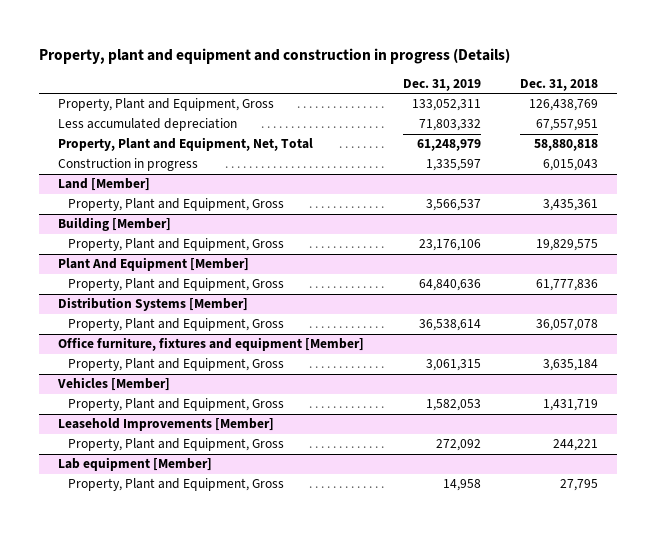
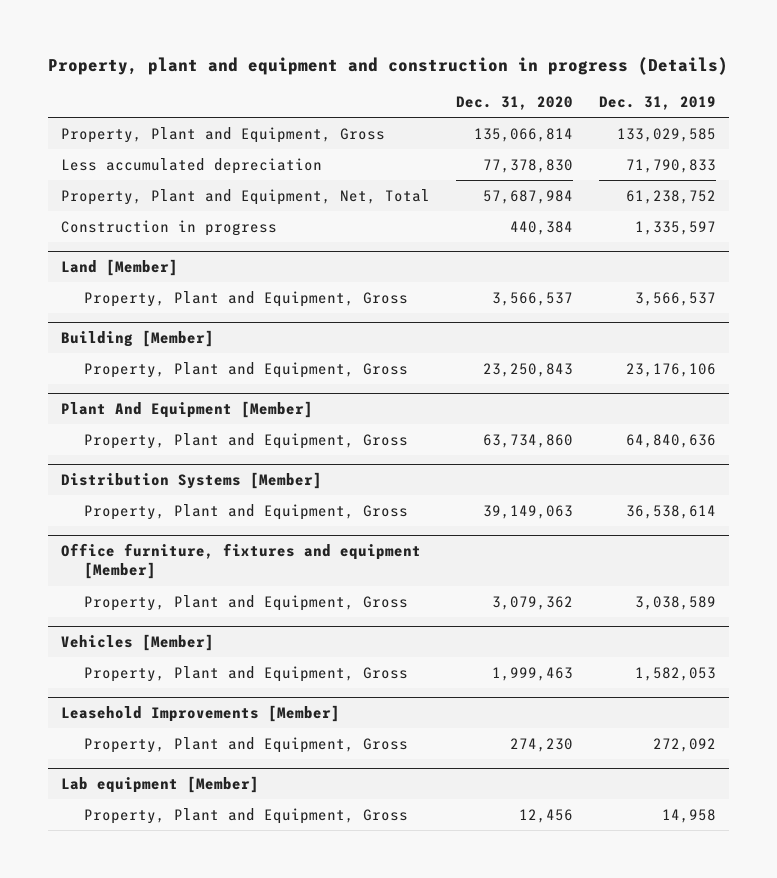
[519,78,598,91] Dec. 31, 2018 -> none
none -> [456,95,574,110] Dec. 31, 2020
[412,99,482,112] 133,052,311 -> [616,127,716,142] 133,029,585
[419,119,482,132] 71,803,332 -> [625,158,716,173] 71,790,833
[417,139,482,152] 61,248,979 -> [625,189,716,204] 61,238,752
[426,359,482,372] 3,061,315 -> [634,595,716,610] 3,038,589

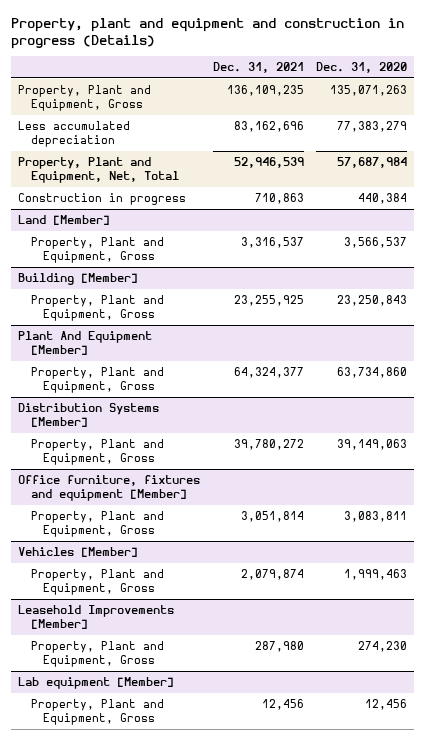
[598,95,716,110] Dec. 31, 2019 -> none
none -> [212,61,304,73] Dec. 31, 2021
[474,127,574,142] 135,066,814 -> [330,85,408,97] 135,071,263
[483,158,574,173] 77,378,830 -> [337,121,408,133] 77,383,279
[492,595,574,610] 3,079,362 -> [344,511,408,523] 3,083,811

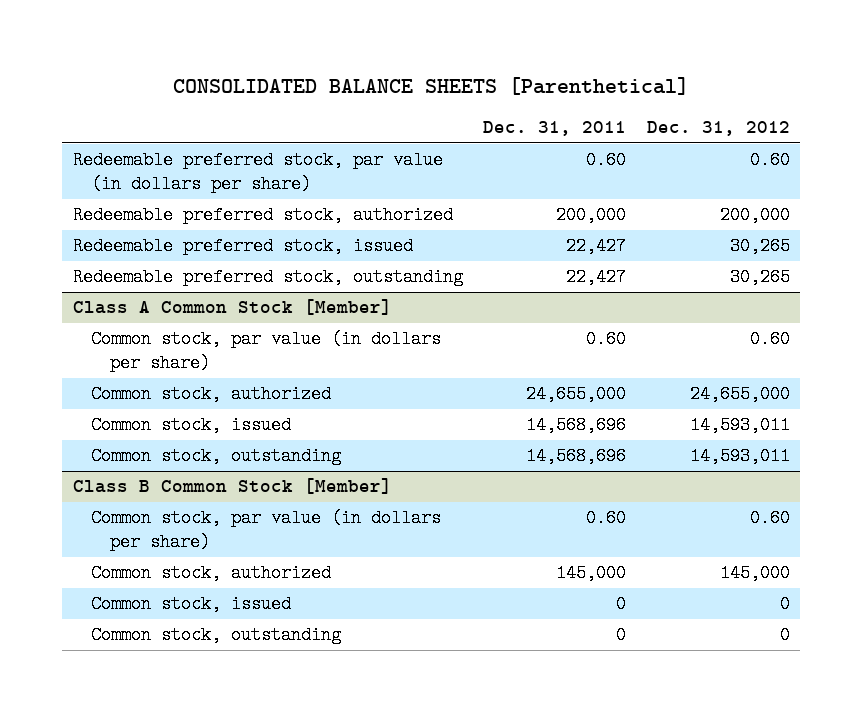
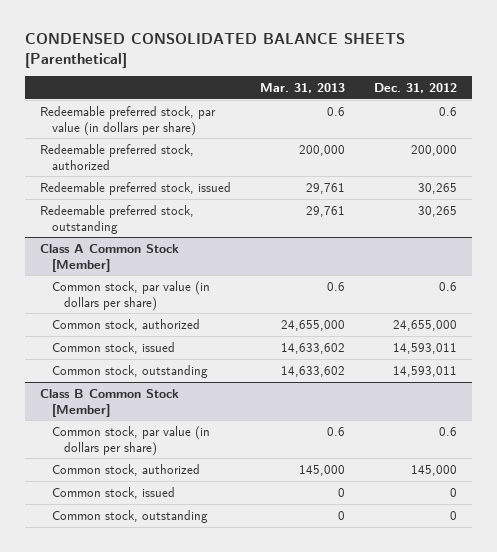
[173,76,690,95] CONSOLIDATED BALANCE SHEETS [Parenthetical] -> [24,33,405,68] CONDENSED CONSOLIDATED BALANCE SHEETS [Parenthetical]
[483,121,627,137] Dec. 31, 2011 -> none
none -> [259,82,345,93] Mar. 31, 2013
[749,151,790,170] 0.60 -> [439,106,458,116] 0.6
[749,330,790,349] 0.60 -> [439,281,458,291] 0.6
[749,509,790,528] 0.60 -> [439,426,458,436] 0.6

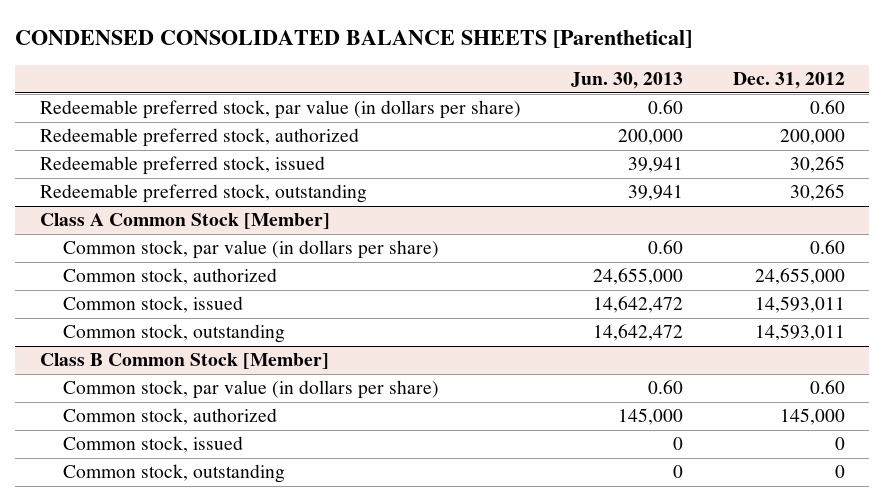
[259,82,345,93] Mar. 31, 2013 -> none
none -> [570,72,683,90] Jun. 30, 2013
[439,106,458,116] 0.6 -> [809,100,845,115] 0.60
[439,281,458,291] 0.6 -> [809,240,845,255] 0.60
[439,426,458,436] 0.6 -> [809,380,845,395] 0.60

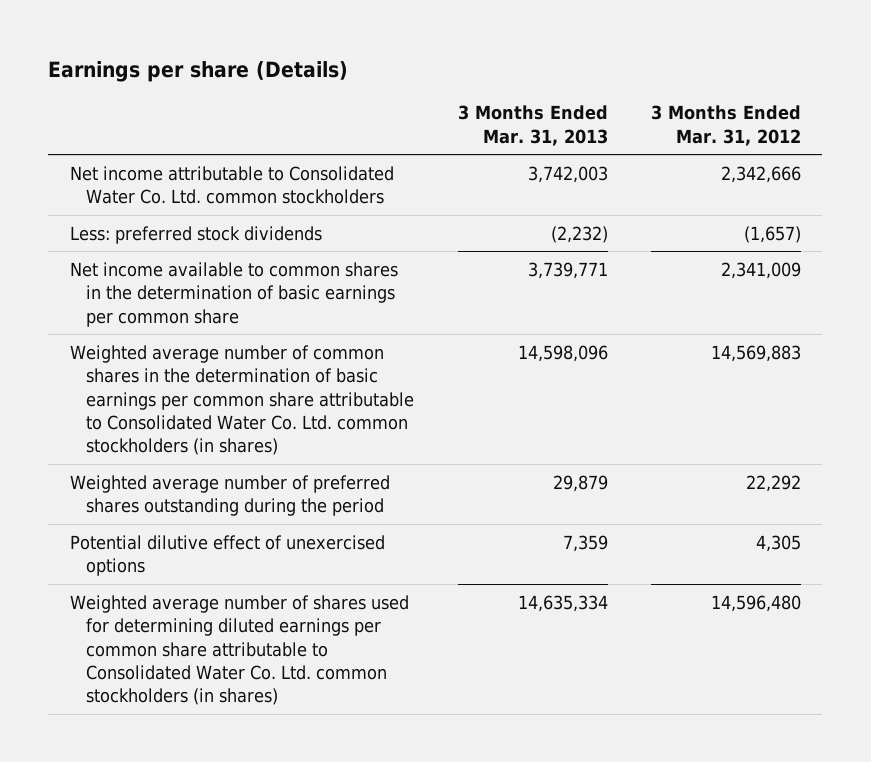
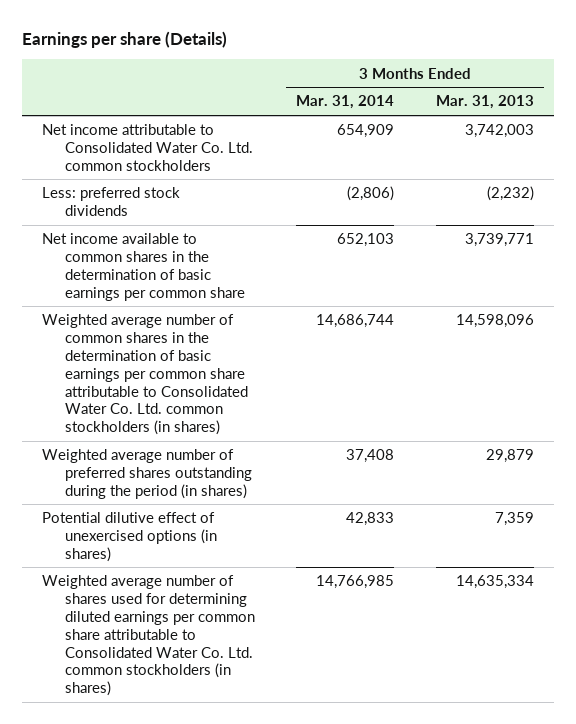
[650,105,801,146] 3 Months Ended Mar. 31, 2012 -> none
none -> [296,95,395,110] Mar. 31, 2014
[69,474,390,517] Weighted average number of preferred shares outstanding during the period -> [42,449,253,499] Weighted average number of preferred shares outstanding during the period (in shares)
[69,534,385,577] Potential dilutive effect of unexercised options -> [42,512,218,562] Potential dilutive effect of unexercised options (in shares)

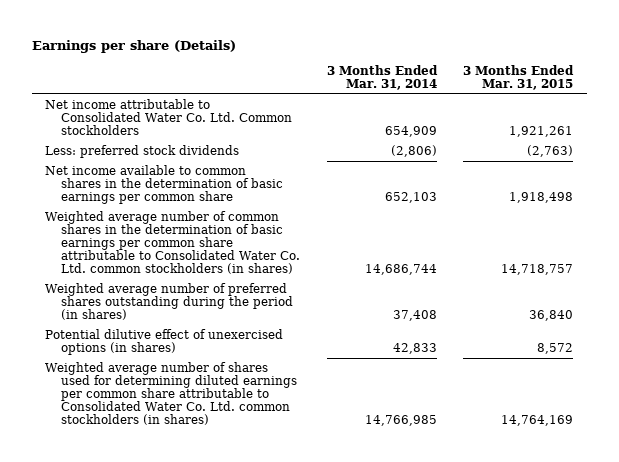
[435,95,534,110] Mar. 31, 2013 -> none
none -> [463,64,575,90] 3 Months Ended Mar. 31, 2015
[42,124,254,171] Net income attributable to Consolidated Water Co. Ltd. common stockholders -> [45,98,292,136] Net income attributable to Consolidated Water Co. Ltd. Common stockholders

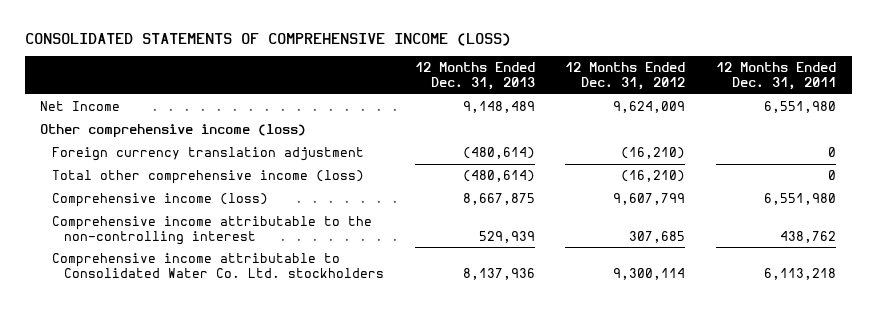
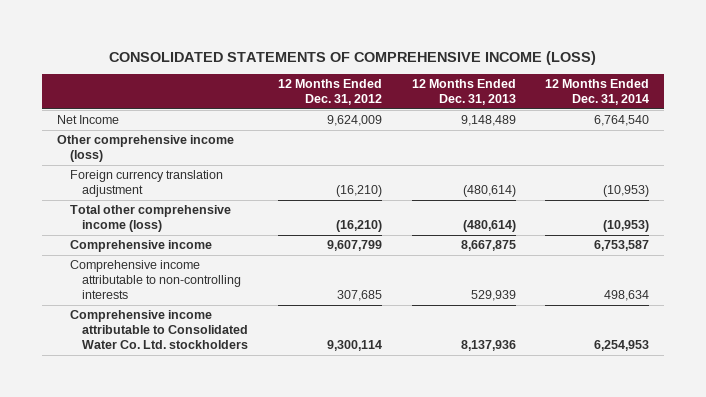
[716,62,837,90] 12 Months Ended Dec. 31, 2011 -> none
none -> [545,79,650,106] 12 Months Ended Dec. 31, 2014
[51,192,268,207] Comprehensive income (loss) -> [69,240,212,253] Comprehensive income
[51,215,372,245] Comprehensive income attributable to the non-controlling interest -> [69,260,242,300] Comprehensive income attributable to non-controlling interests

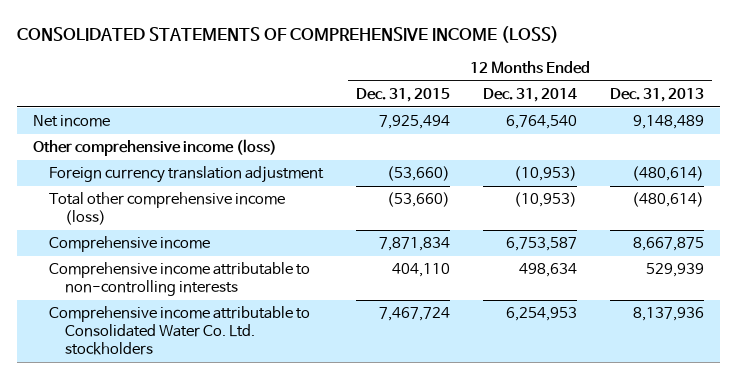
[277,79,382,106] 12 Months Ended Dec. 31, 2012 -> none
none -> [356,87,451,102] Dec. 31, 2015
[57,115,120,125] Net Income -> [33,115,111,128] Net income

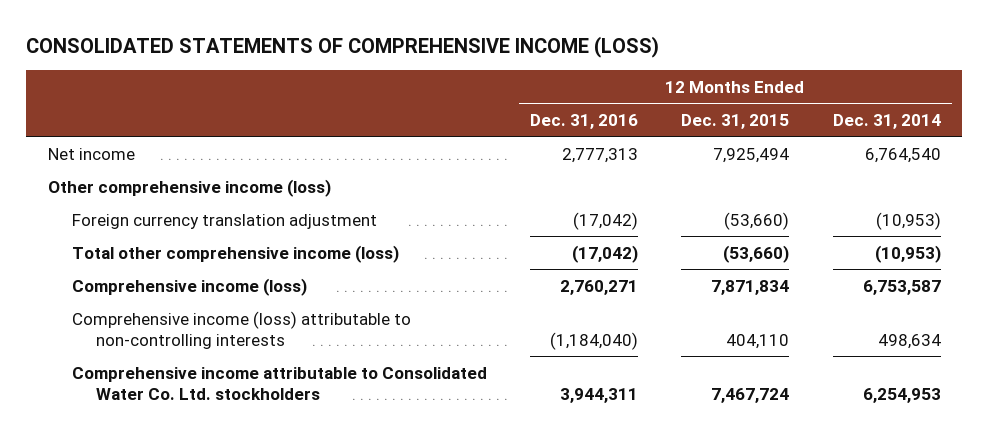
[609,87,704,102] Dec. 31, 2013 -> none
none -> [530,113,639,129] Dec. 31, 2016
[49,236,211,253] Comprehensive income -> [71,277,307,296] Comprehensive income (loss)
[49,262,311,297] Comprehensive income attributable to non-controlling interests -> [71,310,411,349] Comprehensive income (loss) attributable to non-controlling interests

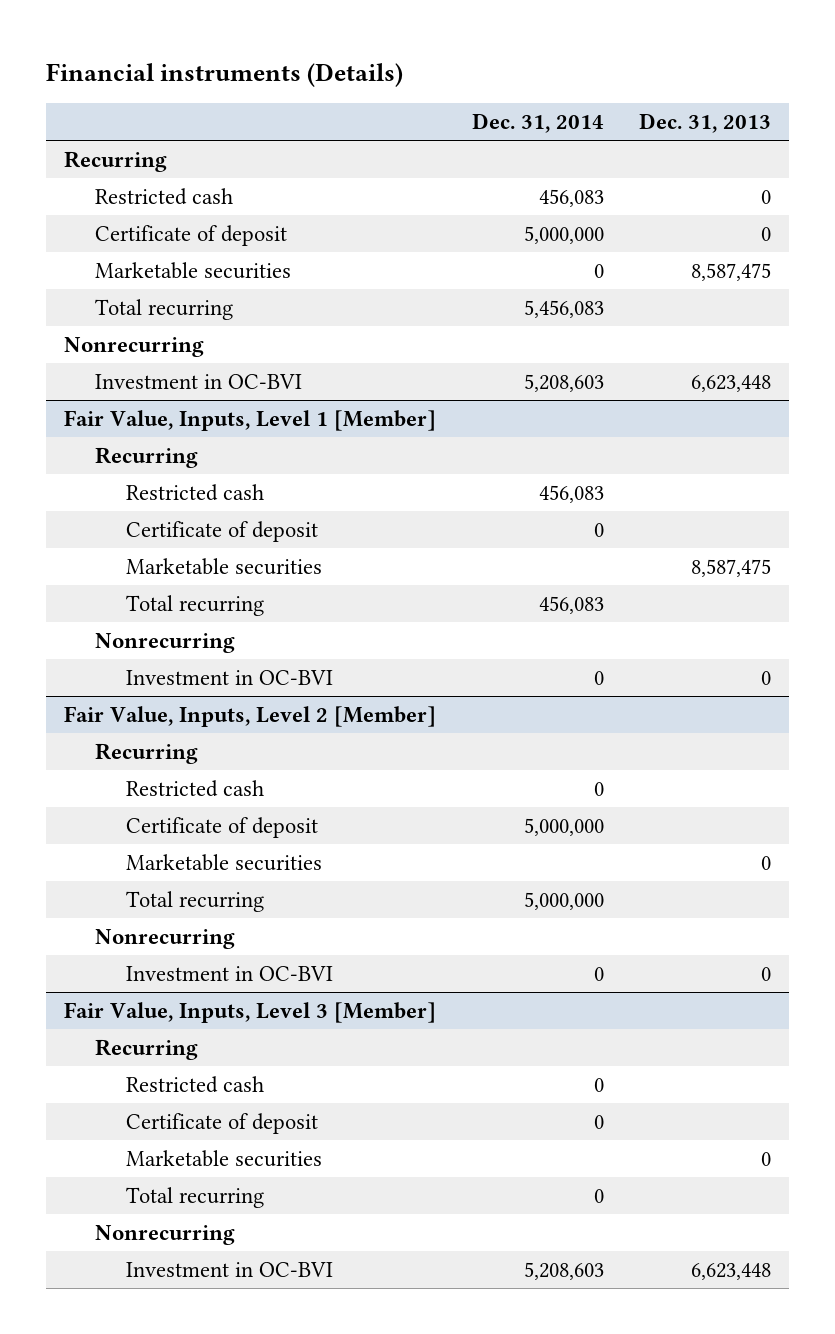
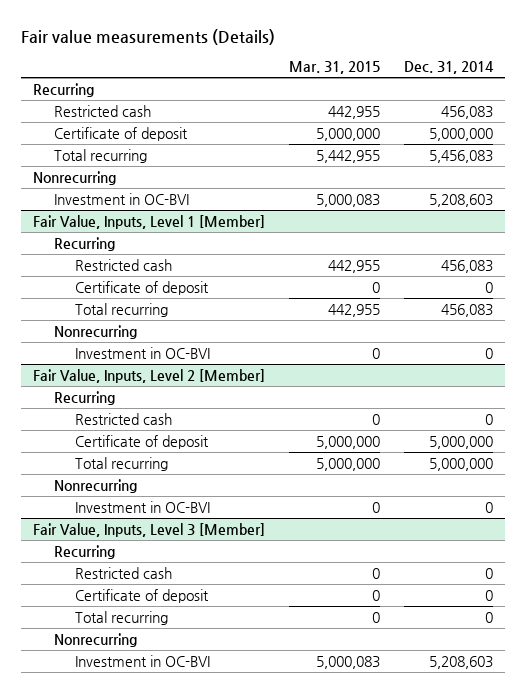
[46,63,404,88] Financial instruments (Details) -> [21,28,276,45] Fair value measurements (Details)
[638,113,771,134] Dec. 31, 2013 -> none
none -> [289,60,381,74] Mar. 31, 2015
[95,261,292,279] Marketable securities -> none
[125,557,322,575] Marketable securities -> none
[125,853,322,871] Marketable securities -> none
[125,1149,322,1167] Marketable securities -> none

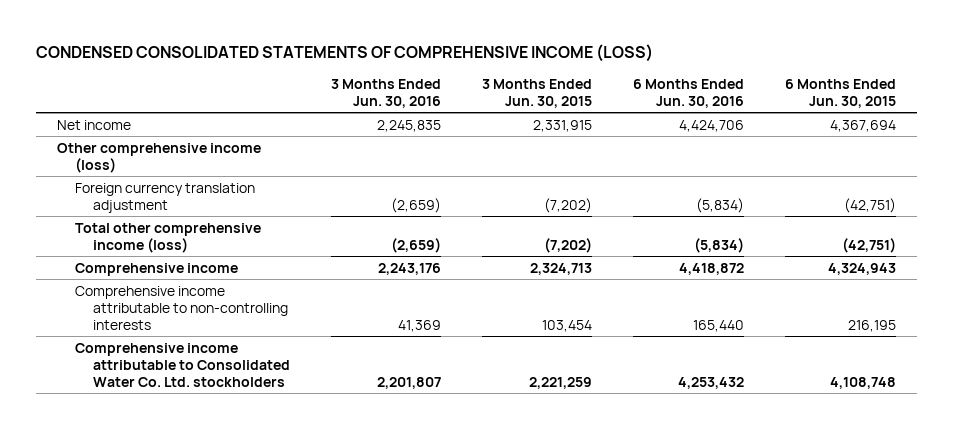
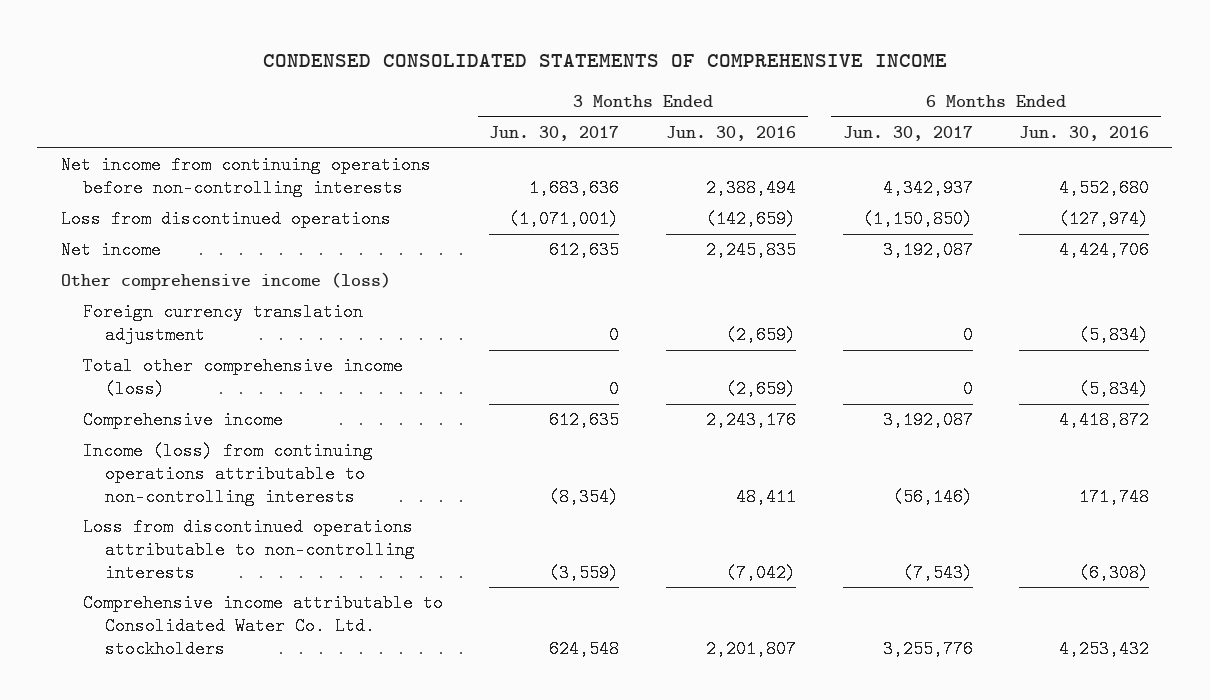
[36,44,654,63] CONDENSED CONSOLIDATED STATEMENTS OF COMPREHENSIVE INCOME (LOSS) -> [262,53,947,67] CONDENSED CONSOLIDATED STATEMENTS OF COMPREHENSIVE INCOME
[482,79,593,109] 3 Months Ended Jun. 30, 2015 -> none
[785,79,897,109] 6 Months Ended Jun. 30, 2015 -> none
none -> [489,126,620,142] Jun. 30, 2017
none -> [842,126,973,142] Jun. 30, 2017
none -> [60,156,431,197] Net income from continuing operations before non-controlling interests
none -> [60,210,391,229] Loss from discontinued operations
[75,285,289,330] Comprehensive income attributable to non-controlling interests -> [82,442,373,506] Income (loss) from continuing operations attributable to non-controlling interests
[398,319,442,332] 41,369 -> [735,487,796,506] 48,411
[693,319,745,332] 165,440 -> [1079,487,1150,506] 171,748
none -> [82,518,415,582] Loss from discontinued operations attributable to non-controlling interests

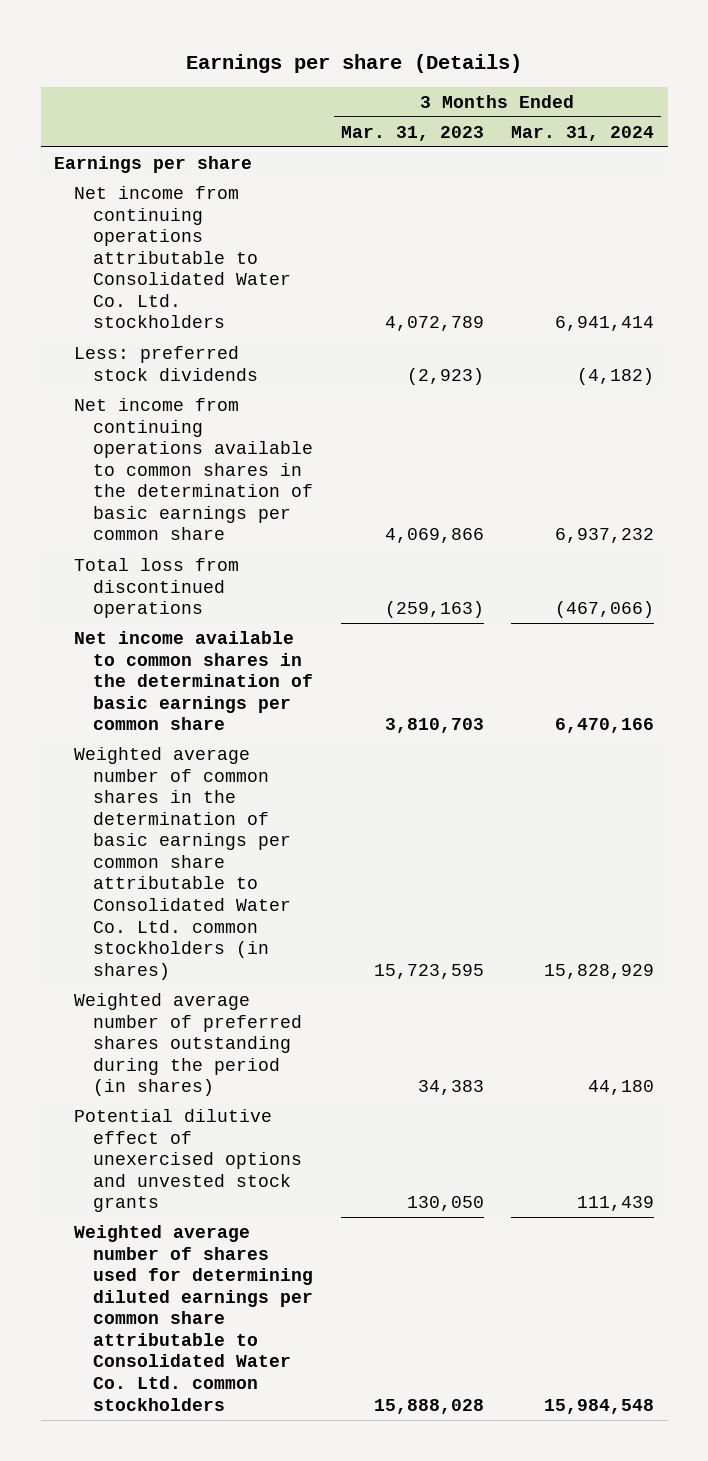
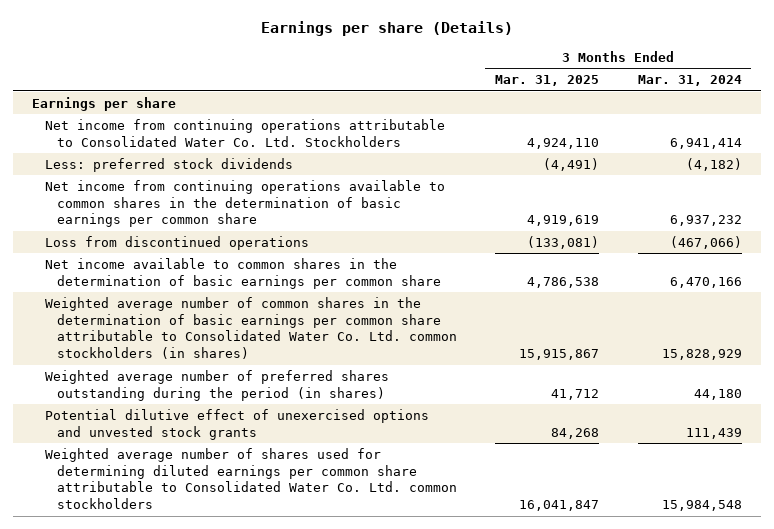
[340,125,484,141] Mar. 31, 2023 -> none
none -> [495,75,600,87] Mar. 31, 2025
[73,185,292,329] Net income from continuing operations attributable to Consolidated Water Co. Ltd. stockholders -> [44,118,445,147] Net income from continuing operations attributable to Consolidated Water Co. Ltd. Stockholders
[73,557,239,619] Total loss from discontinued operations -> [44,235,309,250] Loss from discontinued operations

